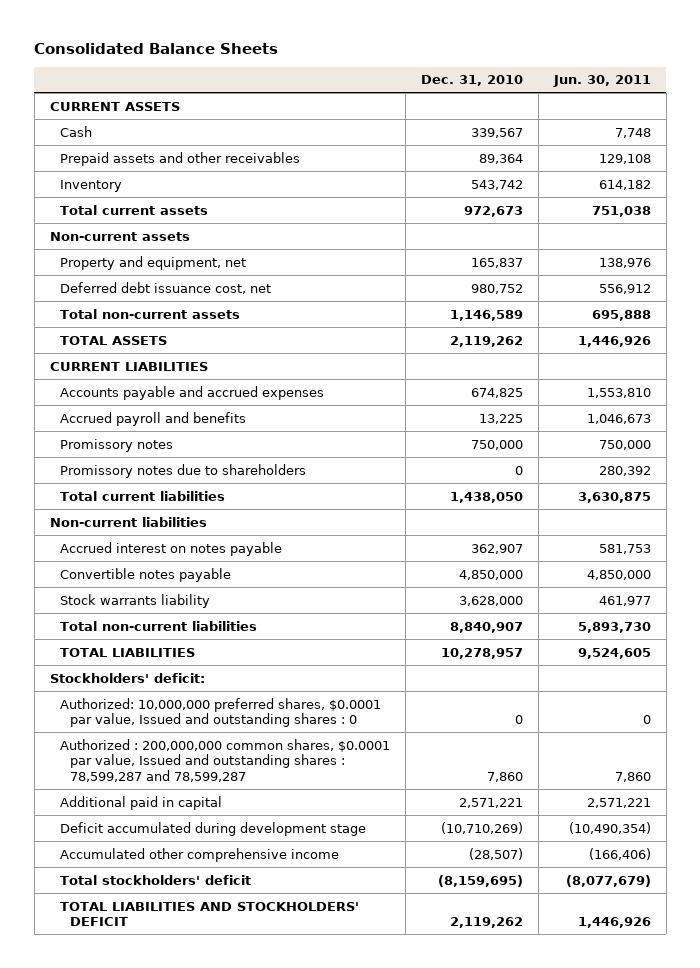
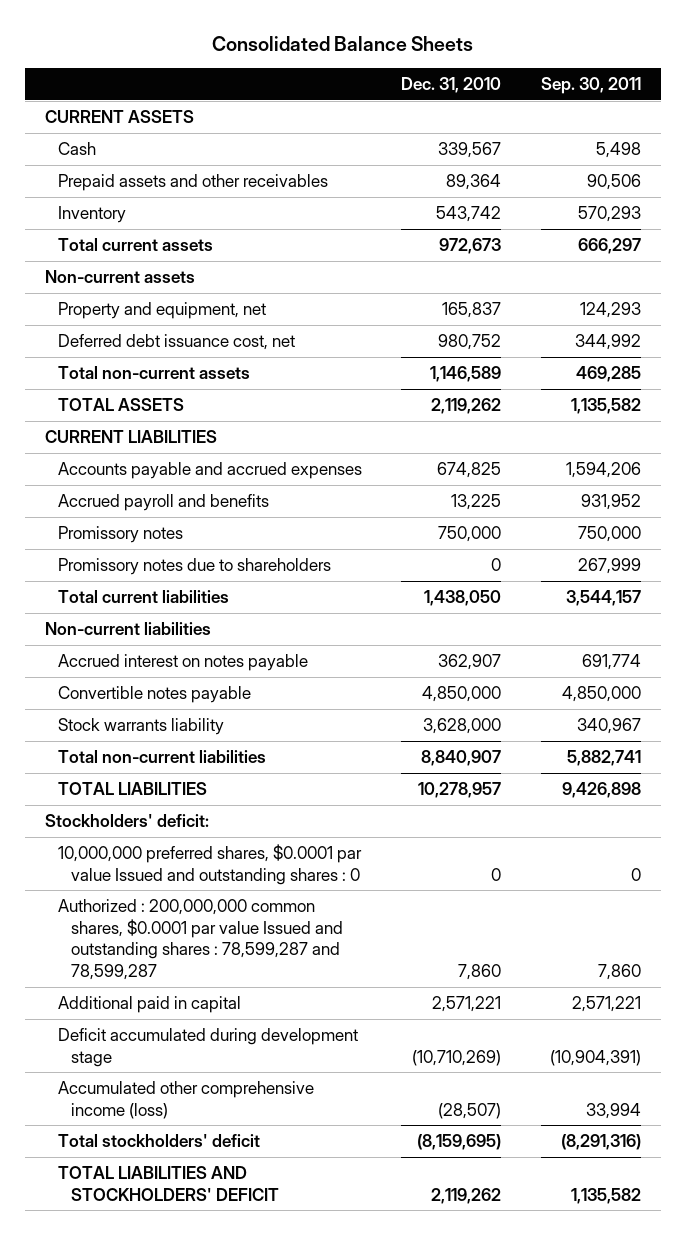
[552,75,651,88] Jun. 30, 2011 -> none
none -> [540,77,641,95] Sep. 30, 2011
[59,697,381,728] Authorized: 10,000,000 preferred shares, $0.0001 par value, Issued and outstanding shares : 0 -> [57,844,362,885] 10,000,000 preferred shares, $0.0001 par value Issued and outstanding shares : 0
[59,738,390,782] Authorized : 200,000,000 common shares, $0.0001 par value, Issued and outstanding shares : 78,599,287 and 78,599,287 -> [57,899,343,981] Authorized : 200,000,000 common shares, $0.0001 par value Issued and outstanding shares : 78,599,287 and 78,599,287
[59,847,339,862] Accumulated other comprehensive income -> [57,1081,314,1119] Accumulated other comprehensive income (loss)

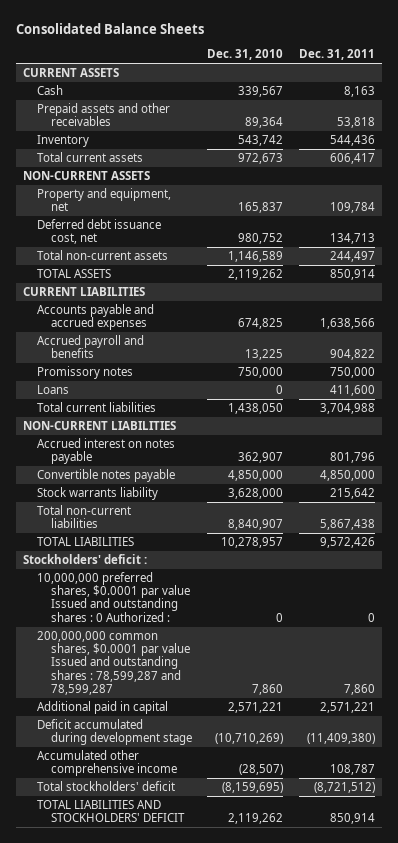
[540,77,641,95] Sep. 30, 2011 -> none
none -> [298,49,375,61] Dec. 31, 2011
[44,270,195,284] Non-current assets -> [23,171,151,181] NON-CURRENT ASSETS
[57,558,331,576] Promissory notes due to shareholders -> none
none -> [37,385,70,395] Loans
[44,622,211,636] Non-current liabilities -> [23,421,177,431] NON-CURRENT LIABILITIES
[44,814,209,828] Stockholders' deficit: -> [23,554,148,565] Stockholders' deficit :
[57,844,362,885] 10,000,000 preferred shares, $0.0001 par value Issued and outstanding shares : 0 -> [37,572,191,622] 10,000,000 preferred shares, $0.0001 par value Issued and outstanding shares : 0 Authorized :
[57,899,343,981] Authorized : 200,000,000 common shares, $0.0001 par value Issued and outstanding shares : 78,599,287 and 78,599,287 -> [37,631,191,695] 200,000,000 common shares, $0.0001 par value Issued and outstanding shares : 78,599,287 and 78,599,287
[57,1081,314,1119] Accumulated other comprehensive income (loss) -> [37,750,178,777] Accumulated other comprehensive income

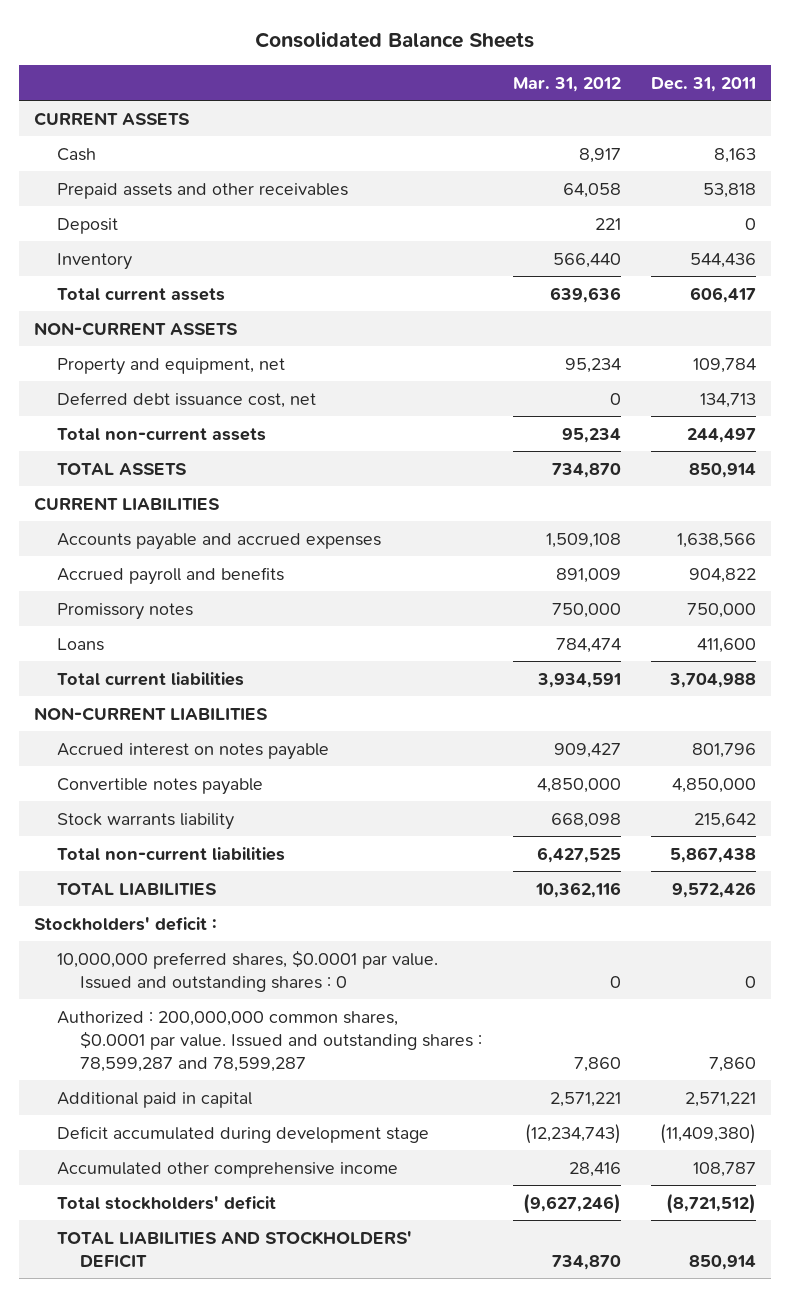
[207,49,284,61] Dec. 31, 2010 -> none
none -> [512,76,621,92] Mar. 31, 2012
none -> [57,217,119,234] Deposit
[37,572,191,622] 10,000,000 preferred shares, $0.0001 par value Issued and outstanding shares : 0 Authorized : -> [57,949,439,992] 10,000,000 preferred shares, $0.0001 par value. Issued and outstanding shares : 0
[37,631,191,695] 200,000,000 common shares, $0.0001 par value Issued and outstanding shares : 78,599,287 and 78,599,287 -> [57,1010,483,1072] Authorized : 200,000,000 common shares, $0.0001 par value. Issued and outstanding shares : 78,599,287 and 78,599,287

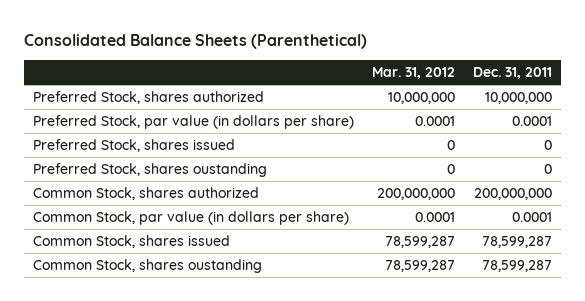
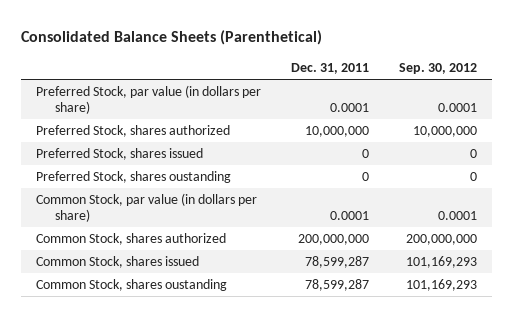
[372,67,456,80] Mar. 31, 2012 -> none
none -> [398,62,477,74] Sep. 30, 2012
[33,90,265,104] Preferred Stock, shares authorized -> [35,125,230,138] Preferred Stock, shares authorized
[33,186,260,200] Common Stock, shares authorized -> [35,233,226,246] Common Stock, shares authorized

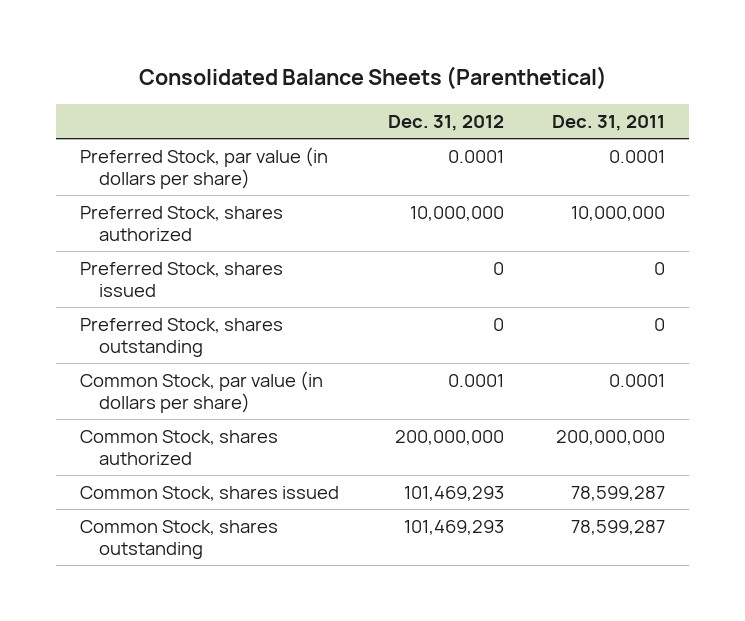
[398,62,477,74] Sep. 30, 2012 -> none
none -> [387,114,504,131] Dec. 31, 2012
[35,171,231,184] Preferred Stock, shares oustanding -> [80,317,284,357] Preferred Stock, shares outstanding
[35,279,227,292] Common Stock, shares oustanding -> [80,519,279,559] Common Stock, shares outstanding

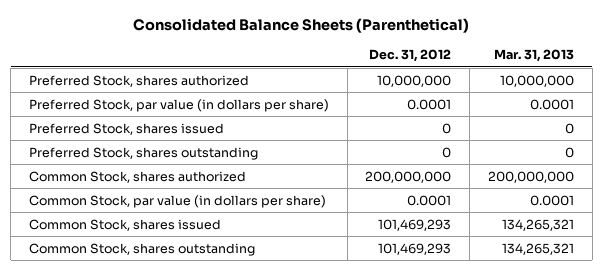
[551,114,665,131] Dec. 31, 2011 -> none
none -> [494,49,575,63] Mar. 31, 2013
[80,146,329,189] Preferred Stock, par value (in dollars per share) -> [28,98,329,112] Preferred Stock, par value (in dollars per share)
[80,370,324,413] Common Stock, par value (in dollars per share) -> [28,194,326,208] Common Stock, par value (in dollars per share)

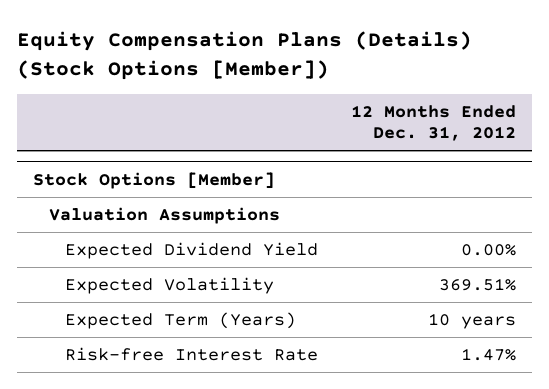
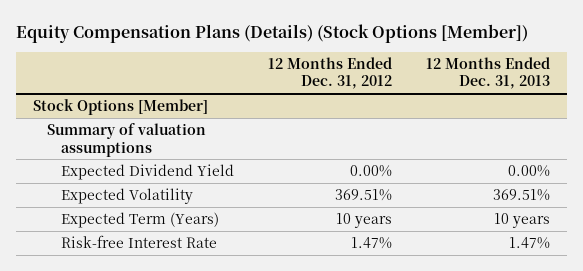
none -> [425,56,550,90] 12 Months Ended Dec. 31, 2013
[49,206,281,224] Valuation Assumptions -> [46,123,206,157] Summary of valuation assumptions

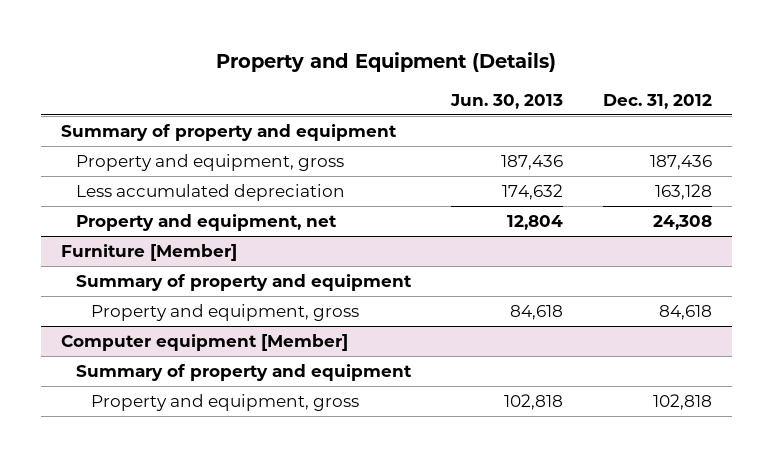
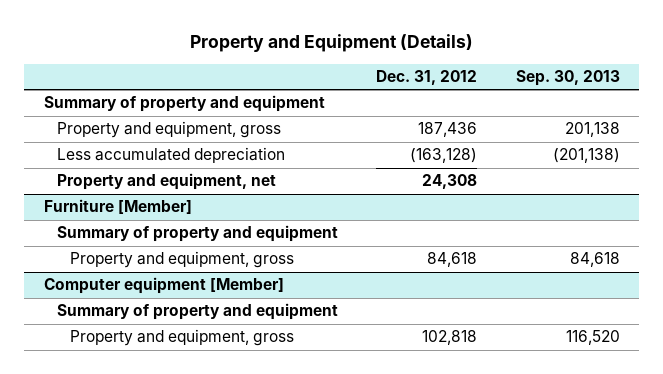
[449,93,563,109] Jun. 30, 2013 -> none
none -> [515,69,620,86] Sep. 30, 2013
[654,183,712,200] 163,128 -> [410,148,478,164] (163,128)

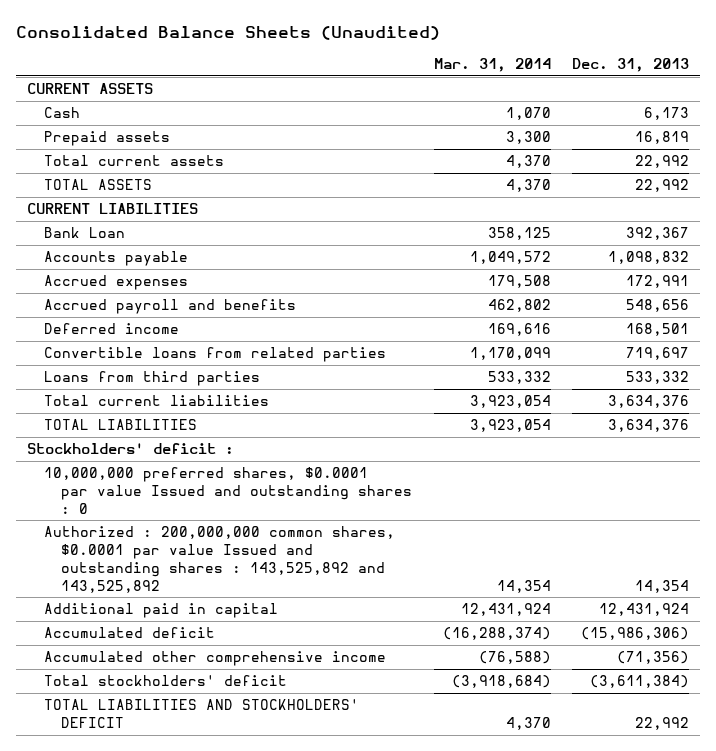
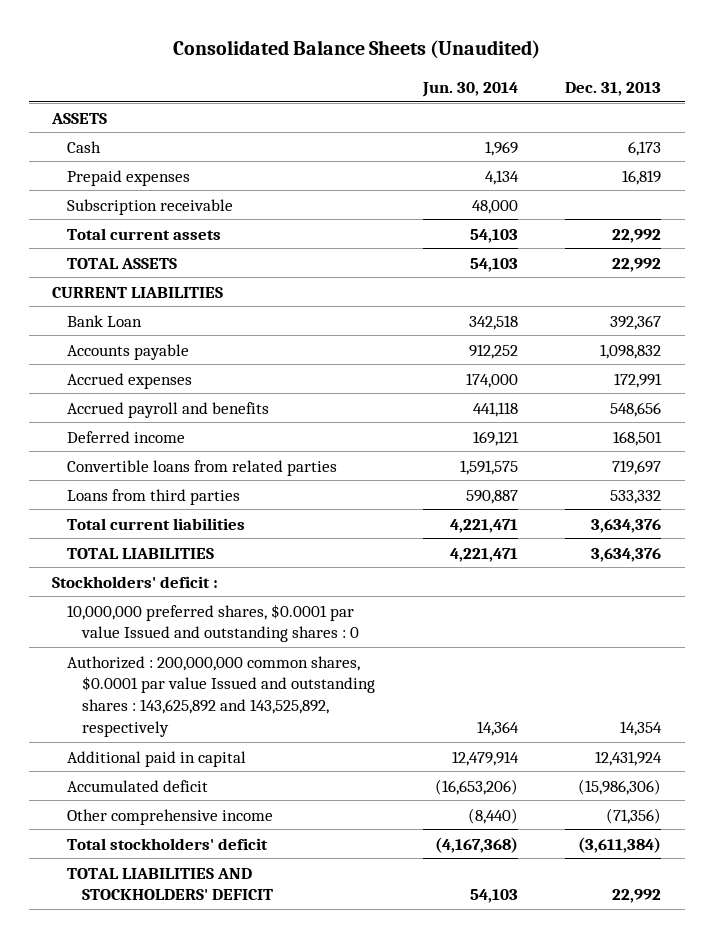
[433,57,551,72] Mar. 31, 2014 -> none
none -> [421,82,518,98] Jun. 30, 2014
[26,83,153,95] CURRENT ASSETS -> [51,112,108,124] ASSETS
[43,131,170,147] Prepaid assets -> [67,169,191,186] Prepaid expenses
none -> [67,198,234,215] Subscription receivable
[43,526,395,593] Authorized : 200,000,000 common shares, $0.0001 par value Issued and outstanding shares : 143,525,892 and 143,525,892 -> [67,655,376,738] Authorized : 200,000,000 common shares, $0.0001 par value Issued and outstanding shares : 143,625,892 and 143,525,892, respectively
[43,651,386,667] Accumulated other comprehensive income -> [67,808,274,825] Other comprehensive income

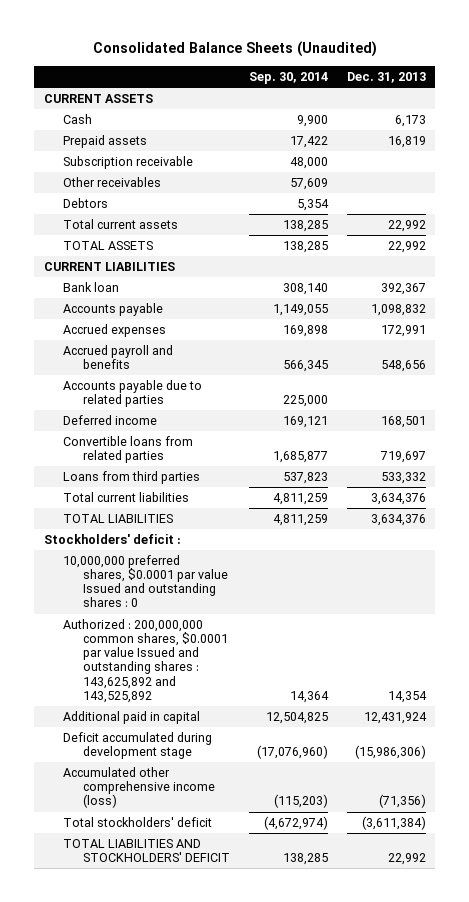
[421,82,518,98] Jun. 30, 2014 -> none
none -> [248,71,328,84] Sep. 30, 2014
[51,112,108,124] ASSETS -> [43,94,153,104] CURRENT ASSETS
[67,169,191,186] Prepaid expenses -> [63,135,148,149] Prepaid assets
none -> [63,177,162,188] Other receivables
none -> [63,198,109,209] Debtors
[67,314,143,327] Bank Loan -> [63,282,120,293] Bank loan
none -> [63,380,203,408] Accounts payable due to related parties
[67,655,376,738] Authorized : 200,000,000 common shares, $0.0001 par value Issued and outstanding shares : 143,625,892 and 143,525,892, respectively -> [63,619,228,703] Authorized : 200,000,000 common shares, $0.0001 par value Issued and outstanding shares : 143,625,892 and 143,525,892
[67,779,209,792] Accumulated deficit -> [63,732,213,760] Deficit accumulated during development stage
[67,808,274,825] Other comprehensive income -> [63,767,215,809] Accumulated other comprehensive income (loss)

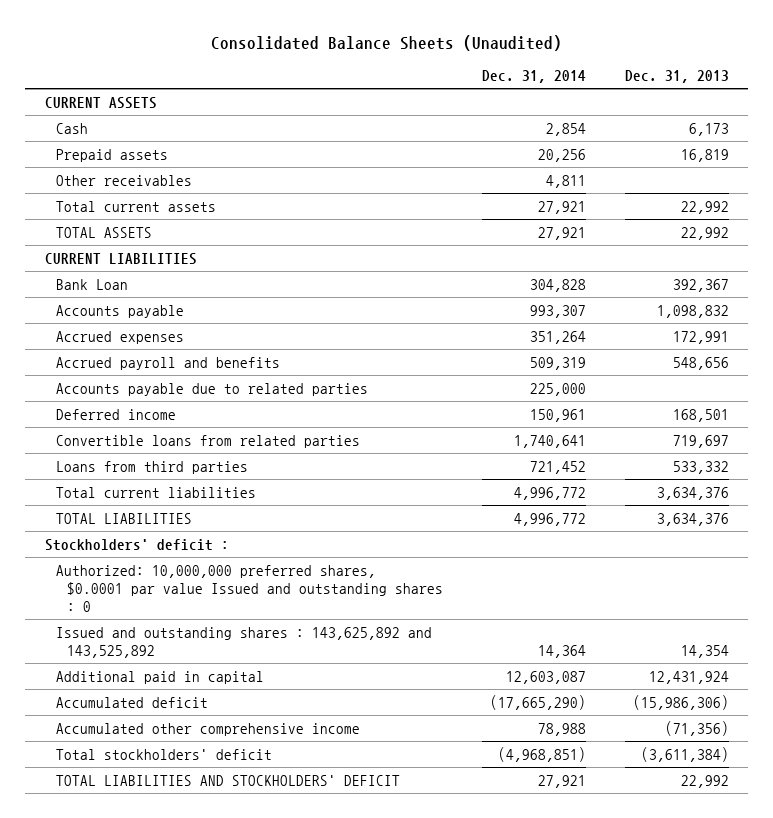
[248,71,328,84] Sep. 30, 2014 -> none
none -> [481,69,586,83] Dec. 31, 2014
[63,156,194,170] Subscription receivable -> none
[63,198,109,209] Debtors -> none
[63,282,120,293] Bank loan -> [55,278,128,290] Bank Loan
[63,555,228,608] 10,000,000 preferred shares, $0.0001 par value Issued and outstanding shares : 0 -> [55,564,443,613] Authorized: 10,000,000 preferred shares, $0.0001 par value Issued and outstanding shares : 0
[63,619,228,703] Authorized : 200,000,000 common shares, $0.0001 par value Issued and outstanding shares : 143,625,892 and 143,525,892 -> [55,626,432,658] Issued and outstanding shares : 143,625,892 and 143,525,892
[63,732,213,760] Deficit accumulated during development stage -> [55,696,208,708] Accumulated deficit
[63,767,215,809] Accumulated other comprehensive income (loss) -> [55,722,360,736] Accumulated other comprehensive income

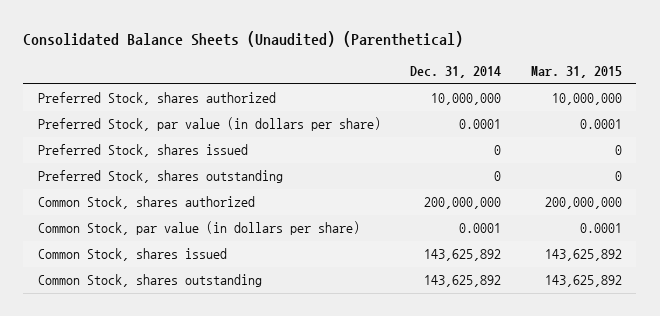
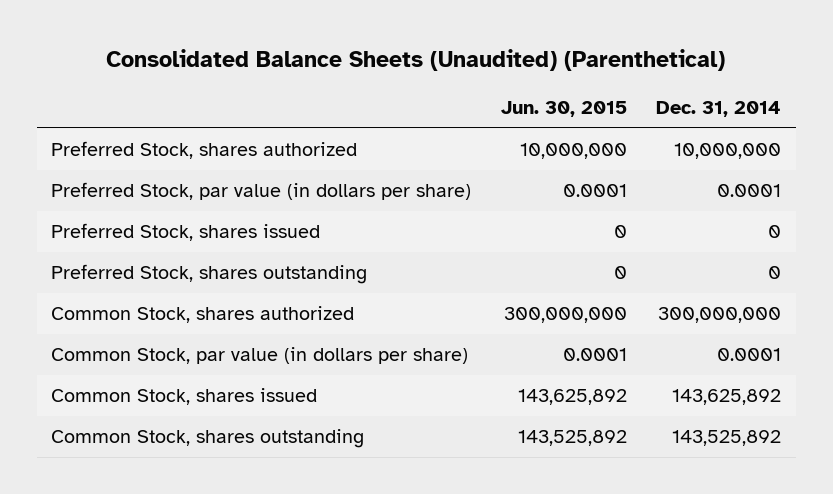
[530,66,622,79] Mar. 31, 2015 -> none
none -> [500,101,627,118] Jun. 30, 2015
[424,197,502,210] 200,000,000 -> [658,307,782,324] 300,000,000
[424,275,502,288] 143,625,892 -> [672,430,782,447] 143,525,892

